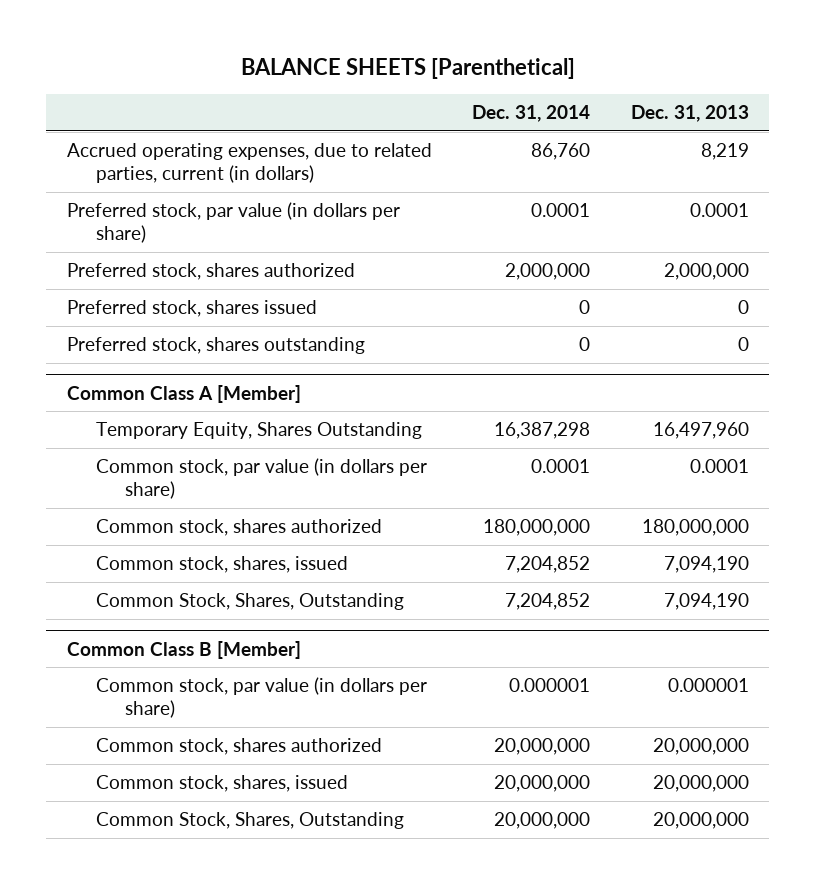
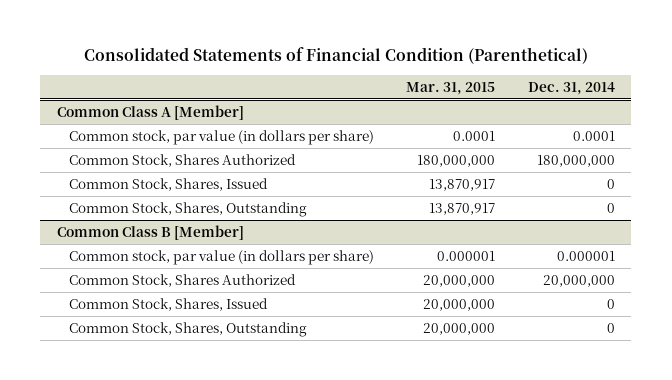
[240,58,575,80] BALANCE SHEETS [Parenthetical] -> [83,47,588,65] Consolidated Statements of Financial Condition (Parenthetical)
[630,105,749,123] Dec. 31, 2013 -> none
none -> [406,81,496,95] Mar. 31, 2015
[66,143,432,184] Accrued operating expenses, due to related parties, current (in dollars) -> none
[66,202,400,244] Preferred stock, par value (in dollars per share) -> none
[66,263,355,281] Preferred stock, shares authorized -> none
[66,300,317,318] Preferred stock, shares issued -> none
[66,337,365,355] Preferred stock, shares outstanding -> none
[95,422,422,440] Temporary Equity, Shares Outstanding -> none
[95,519,382,537] Common stock, shares authorized -> [68,154,296,168] Common Stock, Shares Authorized
[95,556,348,574] Common stock, shares, issued -> [68,178,268,192] Common Stock, Shares, Issued
[505,556,591,574] 7,204,852 -> [606,179,615,190] 0
[505,593,591,611] 7,204,852 -> [606,203,615,214] 0
[95,738,382,756] Common stock, shares authorized -> [68,274,296,288] Common Stock, Shares Authorized
[95,775,348,793] Common stock, shares, issued -> [68,298,268,312] Common Stock, Shares, Issued
[494,775,591,793] 20,000,000 -> [606,299,615,310] 0
[494,812,591,830] 20,000,000 -> [606,323,615,334] 0

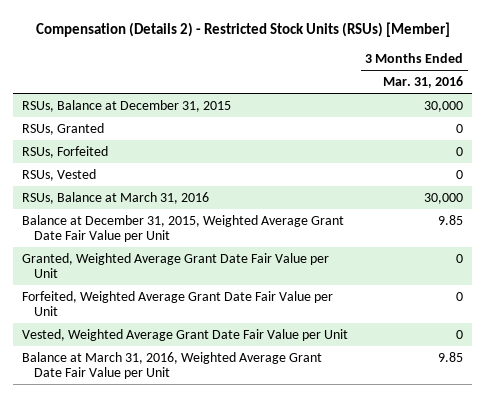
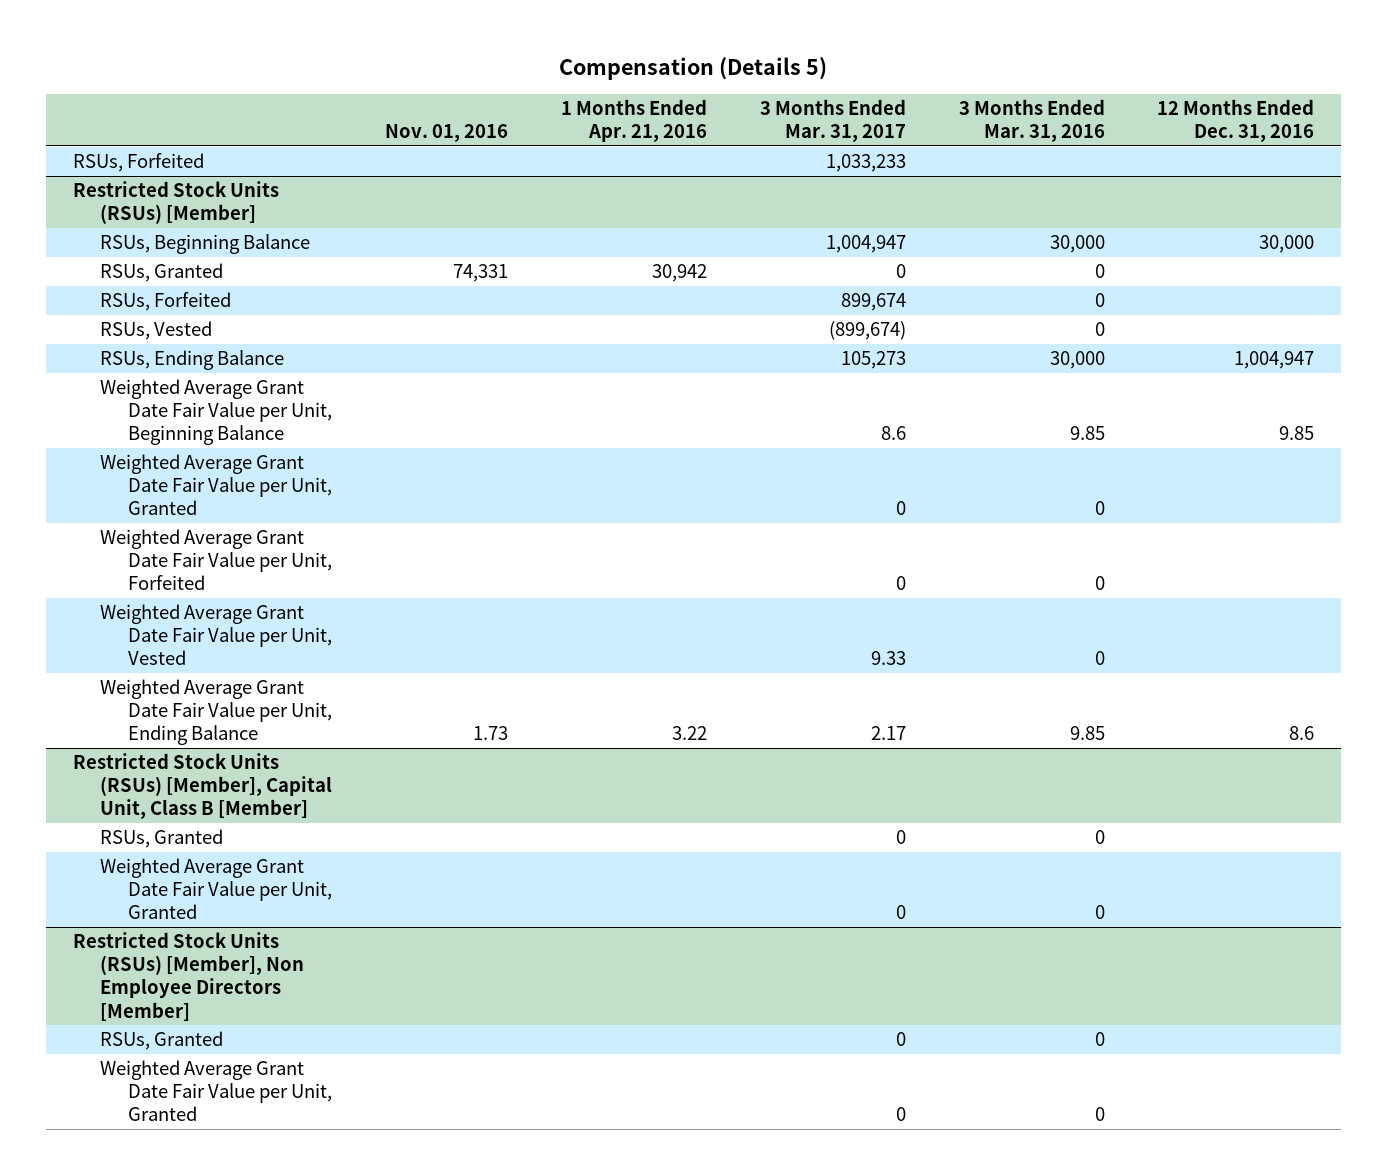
[35,21,450,37] Compensation (Details 2) - Restricted Stock Units (RSUs) [Member] -> [559,56,828,80] Compensation (Details 5)
none -> [384,123,508,142] Nov. 01, 2016
none -> [560,98,707,142] 1 Months Ended Apr. 21, 2016
none -> [759,98,906,142] 3 Months Ended Mar. 31, 2017
none -> [1157,98,1315,142] 12 Months Ended Dec. 31, 2016
none -> [72,153,204,173] RSUs, Forfeited
none -> [72,181,279,225] Restricted Stock Units (RSUs) [Member]
[22,99,232,112] RSUs, Balance at December 31, 2015 -> [100,234,311,255] RSUs, Beginning Balance
[22,191,210,204] RSUs, Balance at March 31, 2016 -> [100,350,285,371] RSUs, Ending Balance
[22,214,345,243] Balance at December 31, 2015, Weighted Average Grant Date Fair Value per Unit -> [100,379,332,446] Weighted Average Grant Date Fair Value per Unit, Beginning Balance
[22,252,330,279] Granted, Weighted Average Grant Date Fair Value per Unit -> [100,454,332,516] Weighted Average Grant Date Fair Value per Unit, Granted
[22,290,334,317] Forfeited, Weighted Average Grant Date Fair Value per Unit -> [100,529,332,591] Weighted Average Grant Date Fair Value per Unit, Forfeited
[22,328,349,341] Vested, Weighted Average Grant Date Fair Value per Unit -> [100,604,332,666] Weighted Average Grant Date Fair Value per Unit, Vested
[22,351,323,380] Balance at March 31, 2016, Weighted Average Grant Date Fair Value per Unit -> [100,679,332,746] Weighted Average Grant Date Fair Value per Unit, Ending Balance
none -> [72,753,333,820] Restricted Stock Units (RSUs) [Member], Capital Unit, Class B [Member]
none -> [100,829,224,849] RSUs, Granted
none -> [100,858,332,920] Weighted Average Grant Date Fair Value per Unit, Granted
none -> [72,932,305,1021] Restricted Stock Units (RSUs) [Member], Non Employee Directors [Member]
none -> [100,1031,224,1051] RSUs, Granted
none -> [100,1060,332,1122] Weighted Average Grant Date Fair Value per Unit, Granted

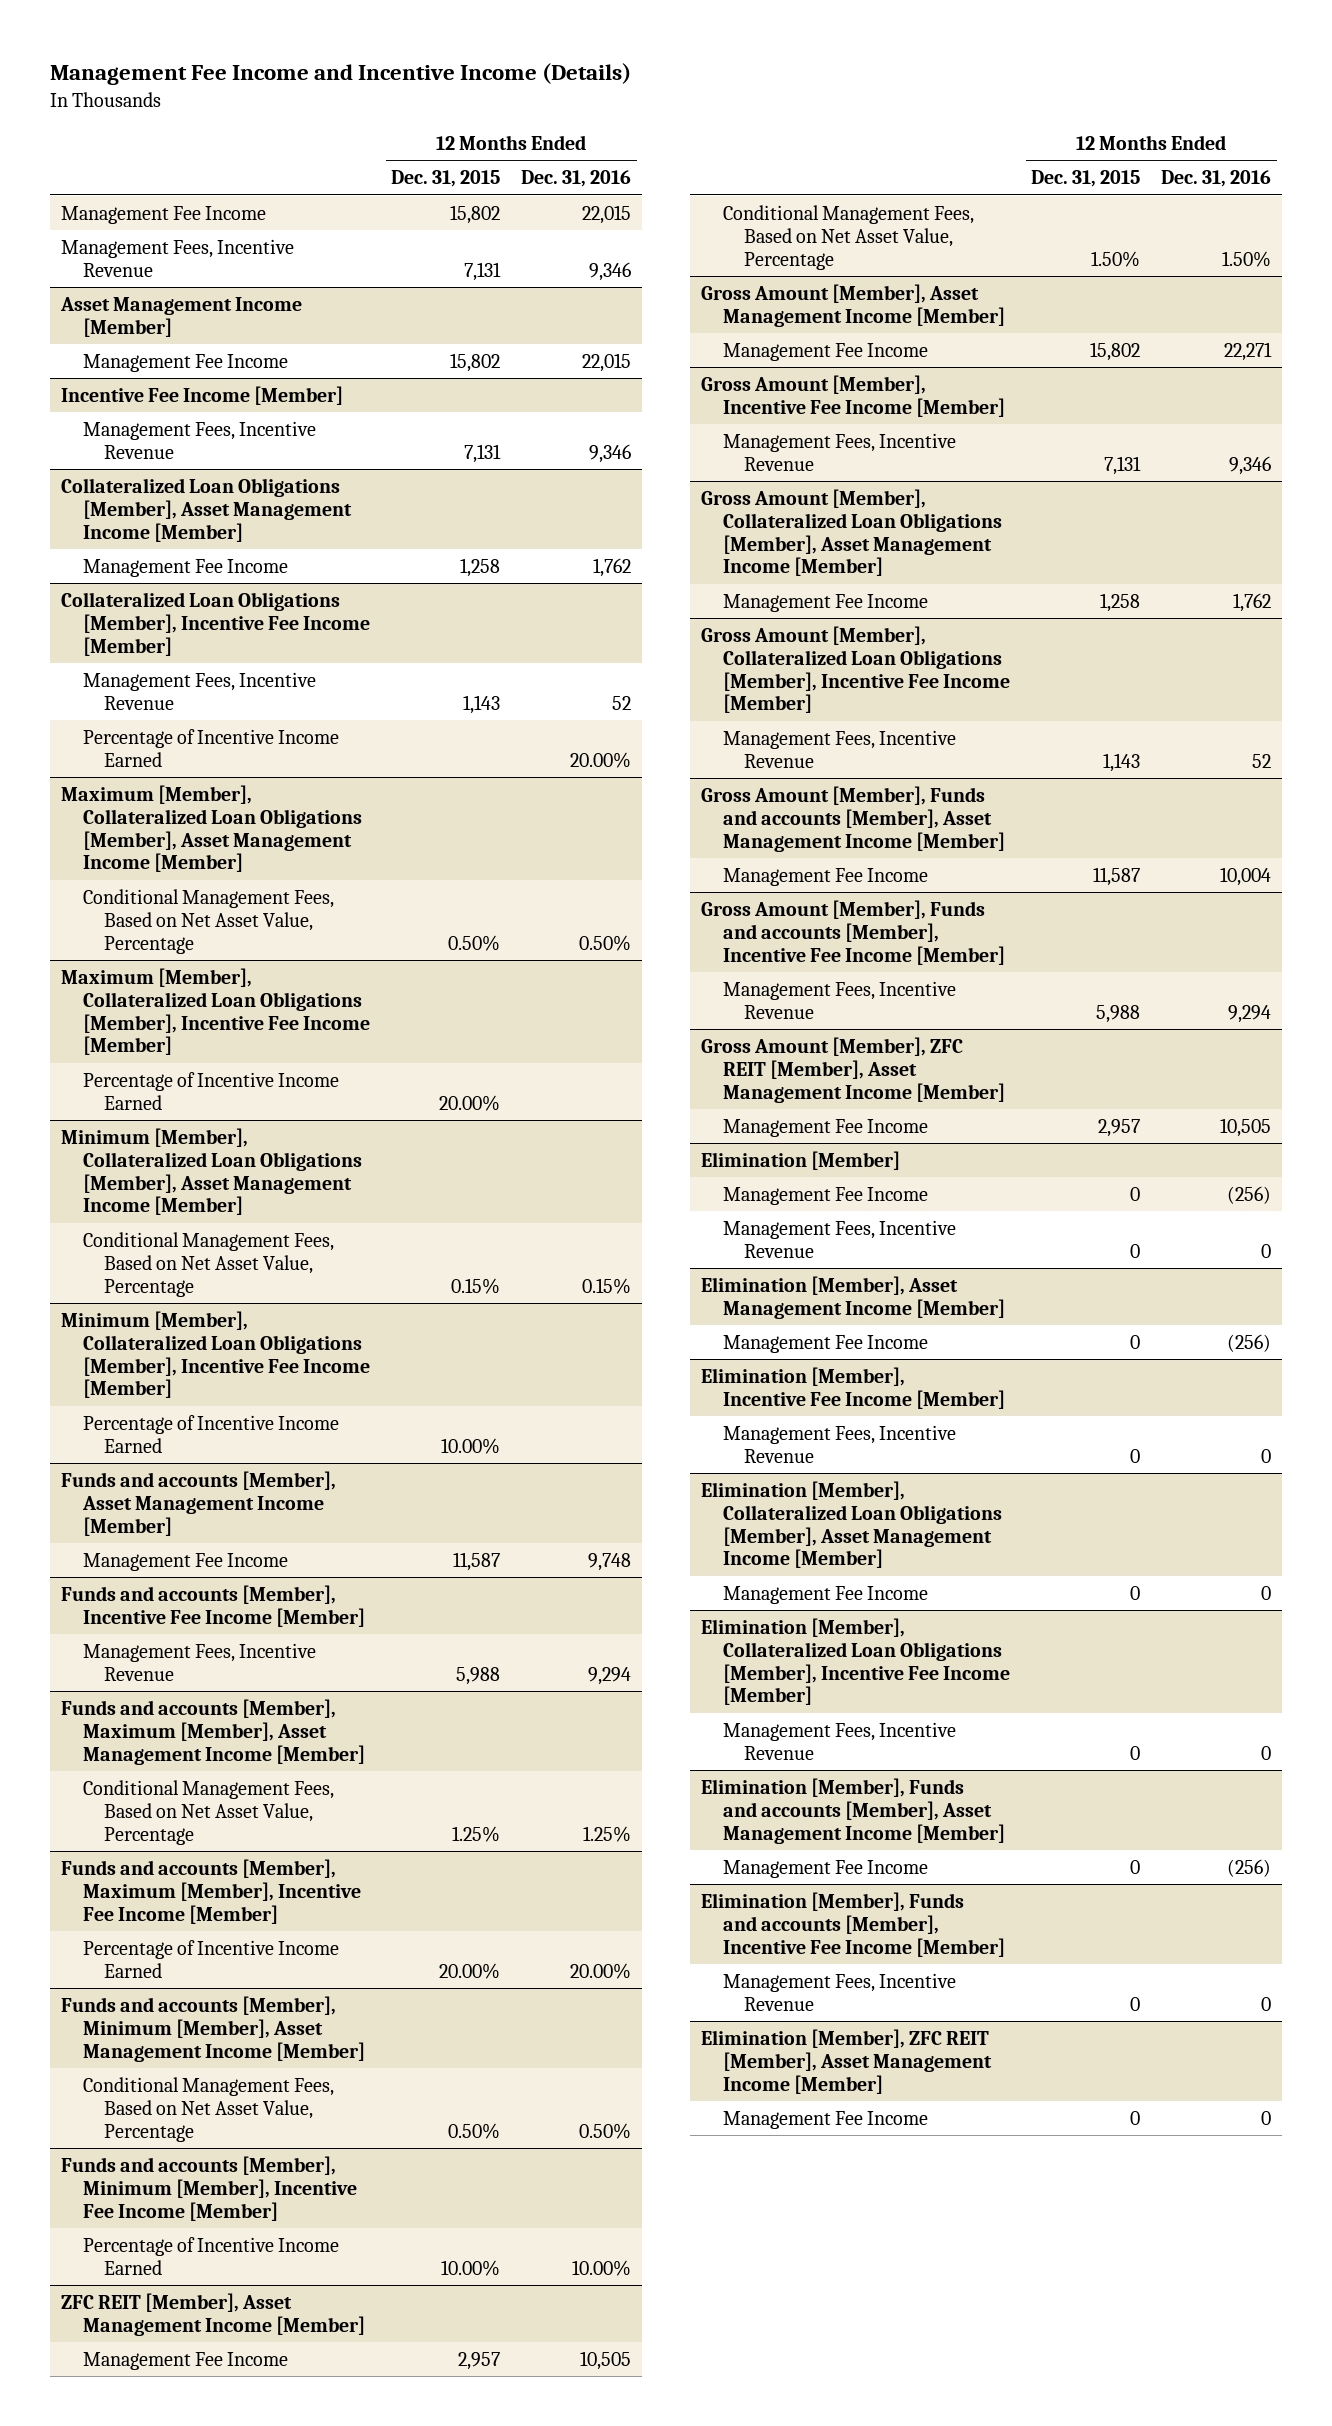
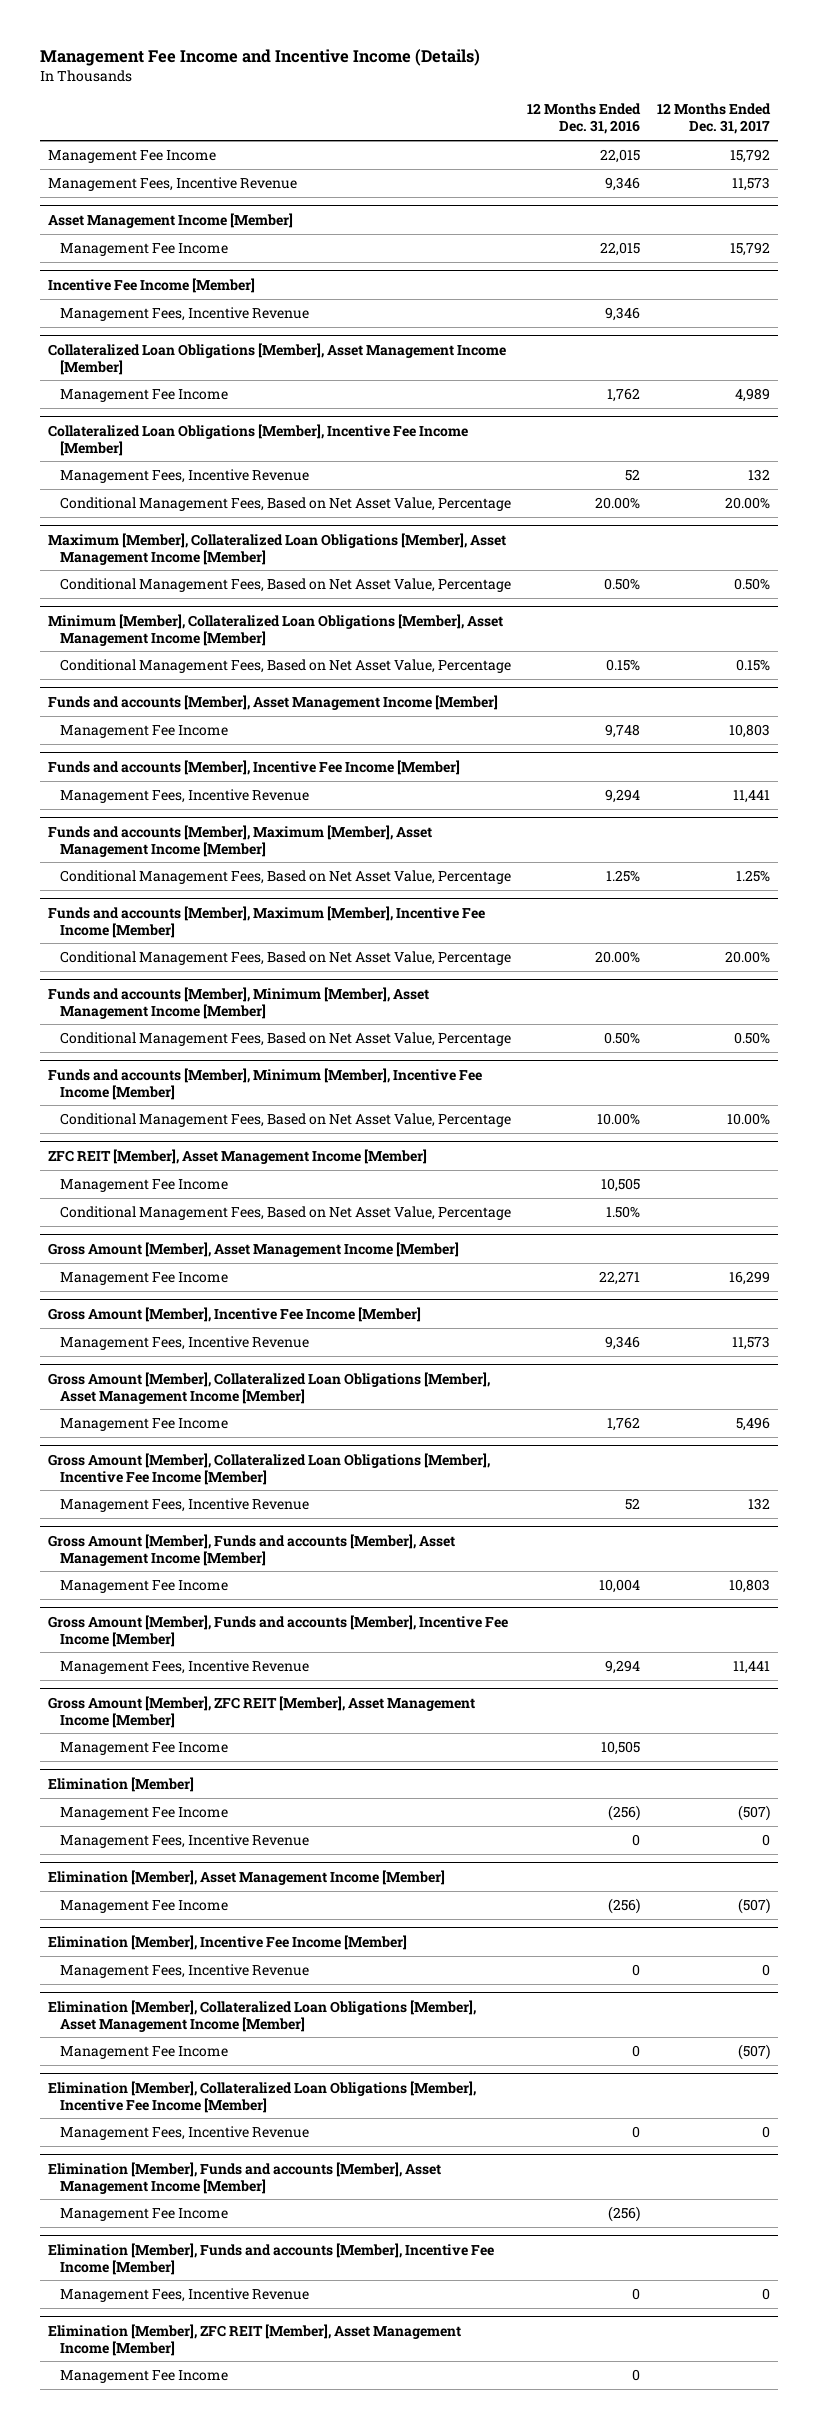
[390,170,500,188] Dec. 31, 2015 -> none
none -> [656,103,771,135] 12 Months Ended Dec. 31, 2017
[82,728,339,767] Percentage of Incentive Income Earned -> none
none -> [59,497,511,512] Conditional Management Fees, Based on Net Asset Value, Percentage
[60,967,370,1056] Maximum [Member], Collateralized Loan Obligations [Member], Incentive Fee Income [Member] -> none
[82,1071,339,1110] Percentage of Incentive Income Earned -> none
[60,1310,370,1399] Minimum [Member], Collateralized Loan Obligations [Member], Incentive Fee Income [Member] -> none
[82,1414,339,1453] Percentage of Incentive Income Earned -> none
[82,1939,339,1978] Percentage of Incentive Income Earned -> none
none -> [59,951,511,966] Conditional Management Fees, Based on Net Asset Value, Percentage
[82,2236,339,2275] Percentage of Incentive Income Earned -> none
none -> [59,1113,511,1128] Conditional Management Fees, Based on Net Asset Value, Percentage

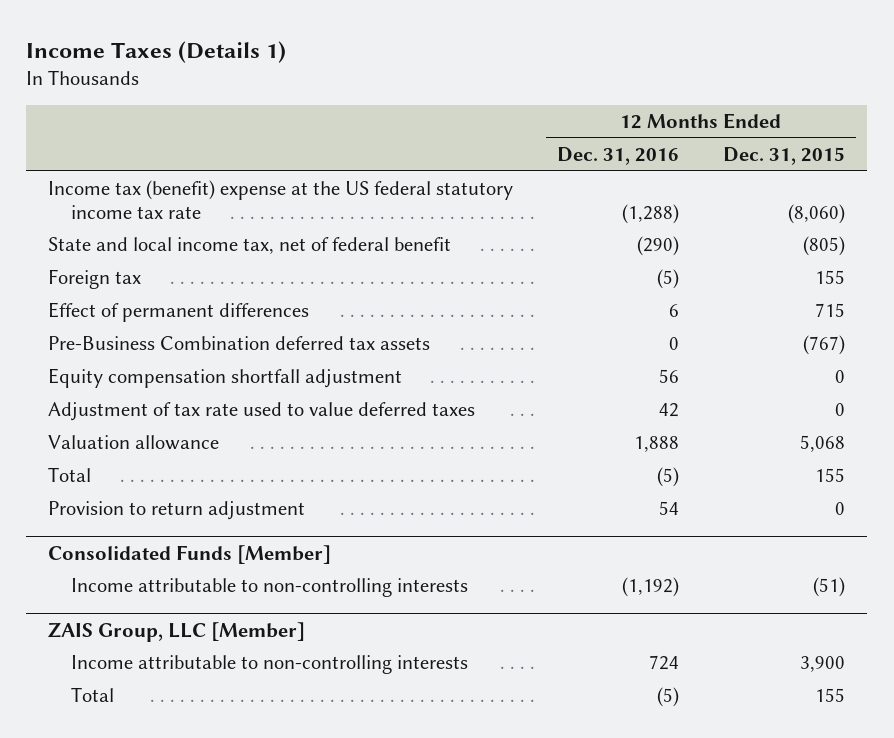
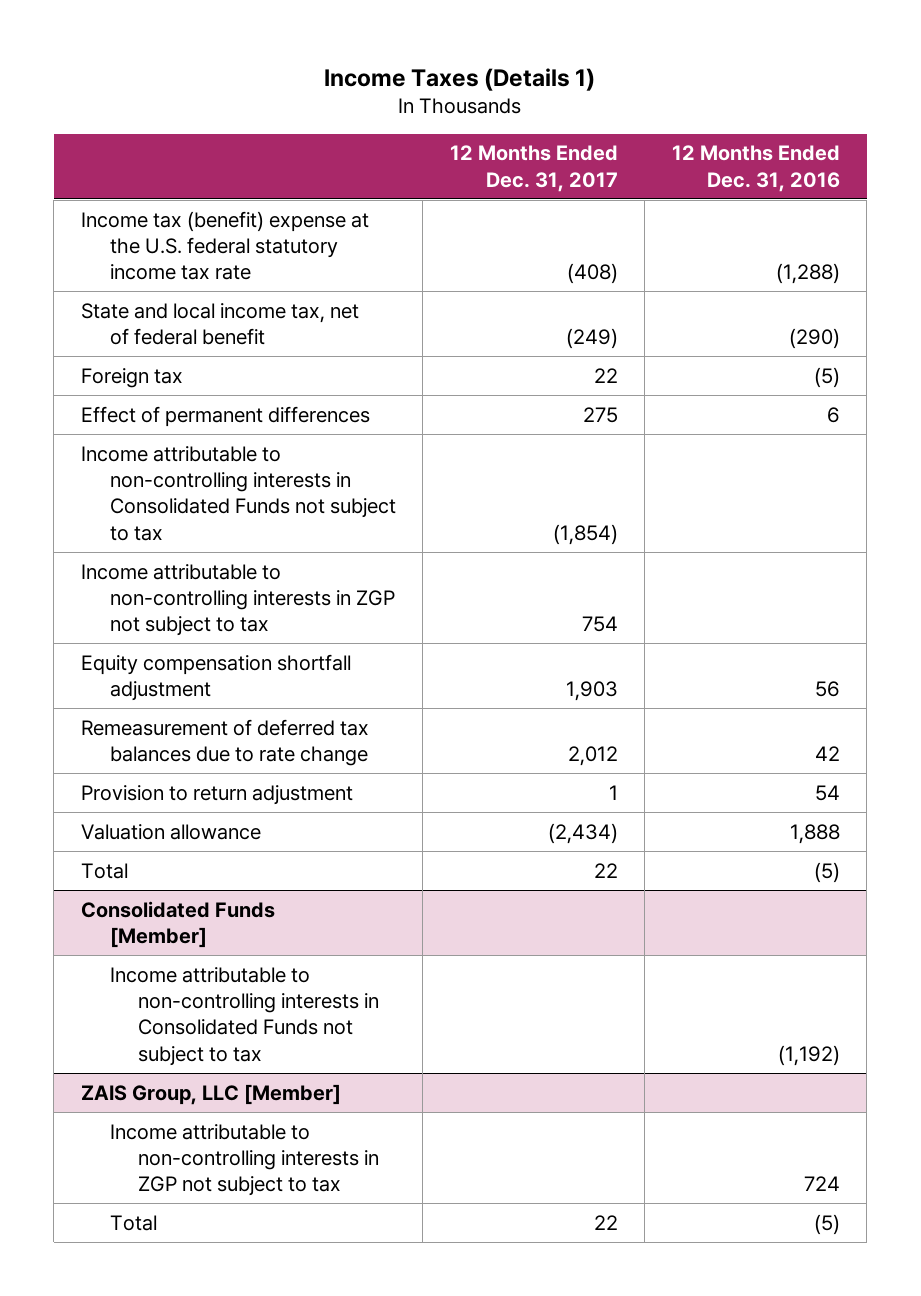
[723,146,846,165] Dec. 31, 2015 -> none
none -> [449,145,618,192] 12 Months Ended Dec. 31, 2017
[48,179,514,219] Income tax (benefit) expense at the US federal statutory income tax rate -> [80,210,369,281] Income tax (benefit) expense at the U.S. federal statutory income tax rate
[48,335,431,350] Pre-Business Combination deferred tax assets -> none
none -> [80,445,396,541] Income attributable to non-controlling interests in Consolidated Funds not subject to tax
none -> [80,563,395,637] Income attributable to non-controlling interests in ZGP not subject to tax
[48,401,476,421] Adjustment of tax rate used to value deferred taxes -> [80,718,369,766] Remeasurement of deferred tax balances due to rate change
[48,500,306,520] Provision to return adjustment -> [80,784,353,805] Provision to return adjustment
[70,577,468,597] Income attributable to non-controlling interests -> [109,966,380,1066] Income attributable to non-controlling interests in Consolidated Funds not subject to tax
[70,654,468,674] Income attributable to non-controlling interests -> [109,1123,380,1197] Income attributable to non-controlling interests in ZGP not subject to tax

